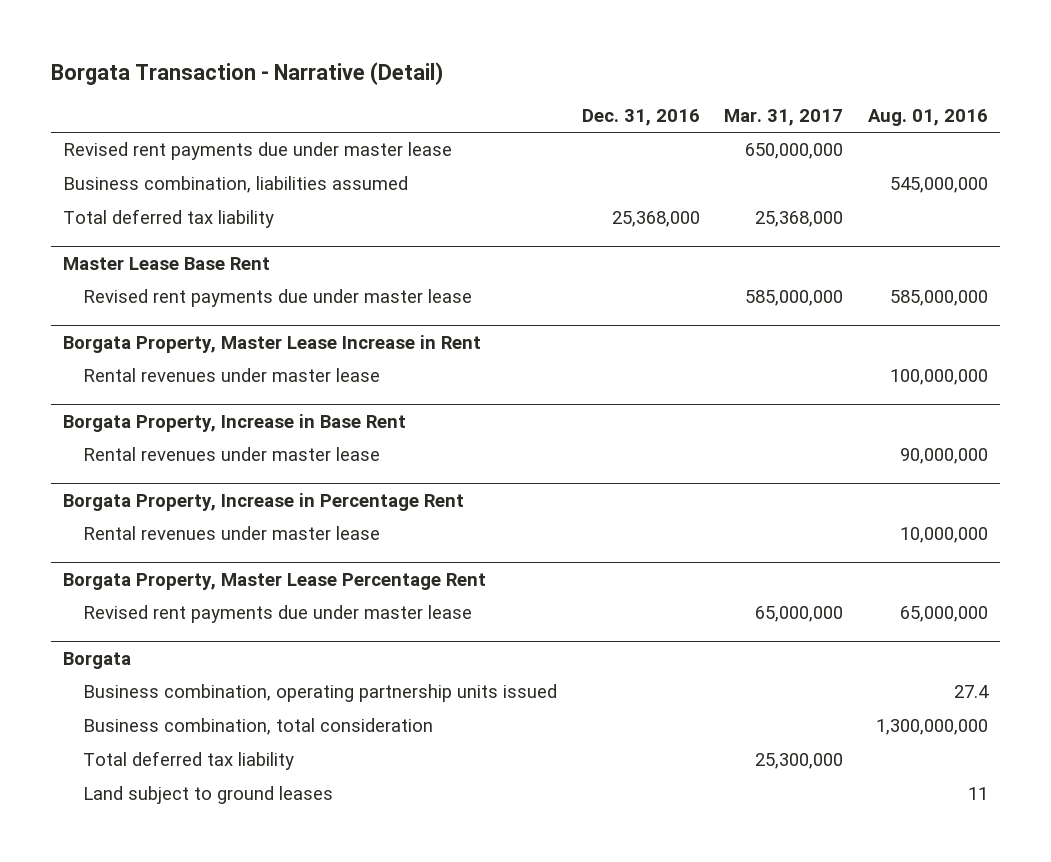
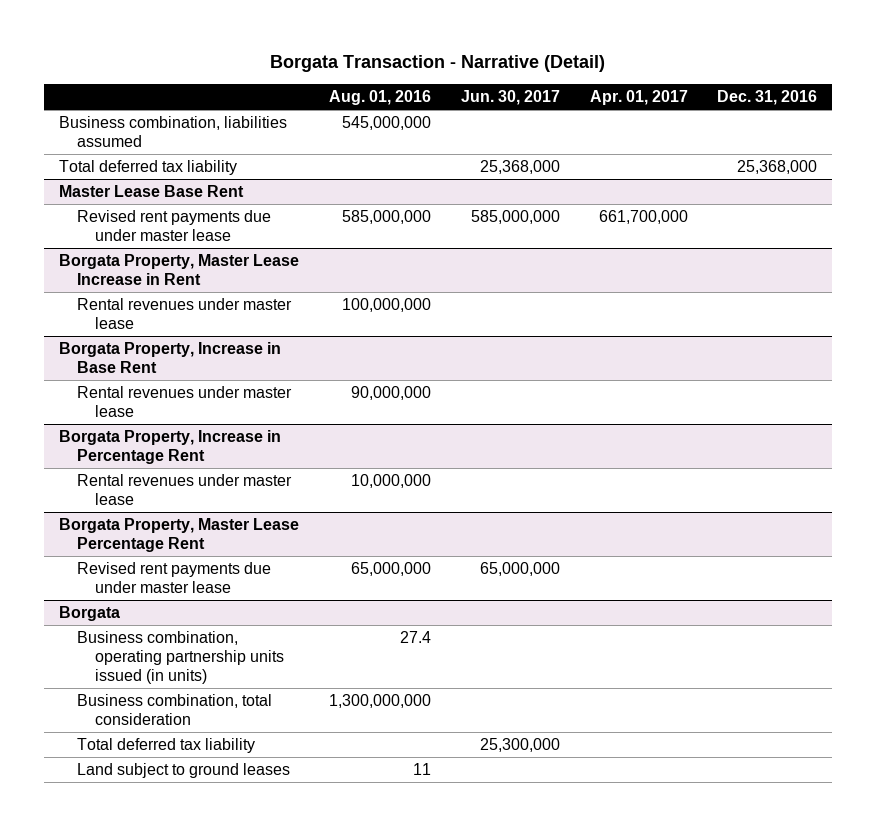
[724,108,844,126] Mar. 31, 2017 -> none
none -> [460,90,560,106] Jun. 30, 2017
none -> [589,90,688,106] Apr. 01, 2017
[63,142,453,161] Revised rent payments due under master lease -> none
[83,684,558,703] Business combination, operating partnership units issued -> [77,630,285,685] Business combination, operating partnership units issued (in units)

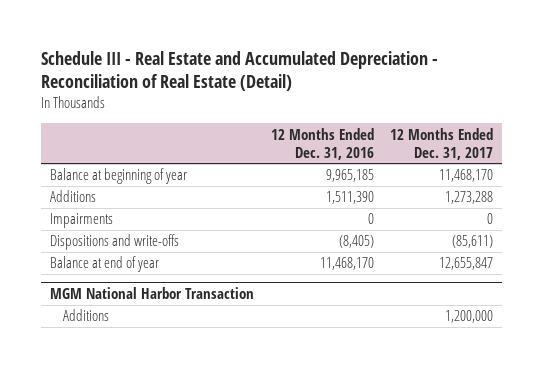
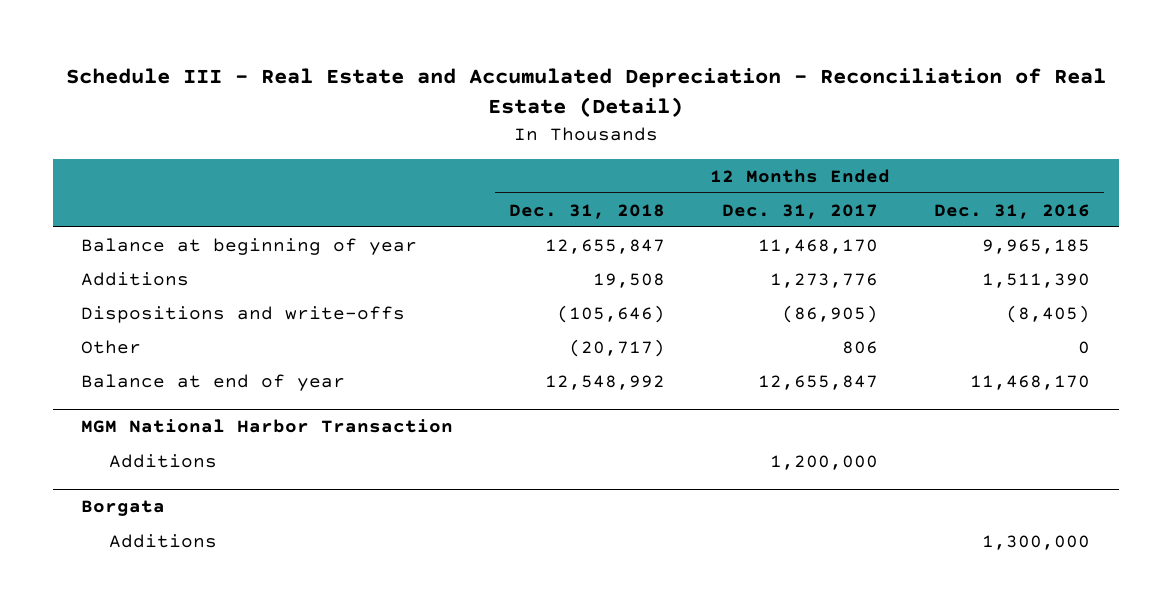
none -> [509,203,666,219] Dec. 31, 2018
[49,213,113,229] Impairments -> none
[445,191,494,205] 1,273,288 -> [769,272,878,288] 1,273,776
[452,235,494,249] (85,611) -> [781,304,878,323] (86,905)
none -> [80,339,141,354] Other
none -> [80,500,165,517] Borgata
none -> [109,533,218,548] Additions

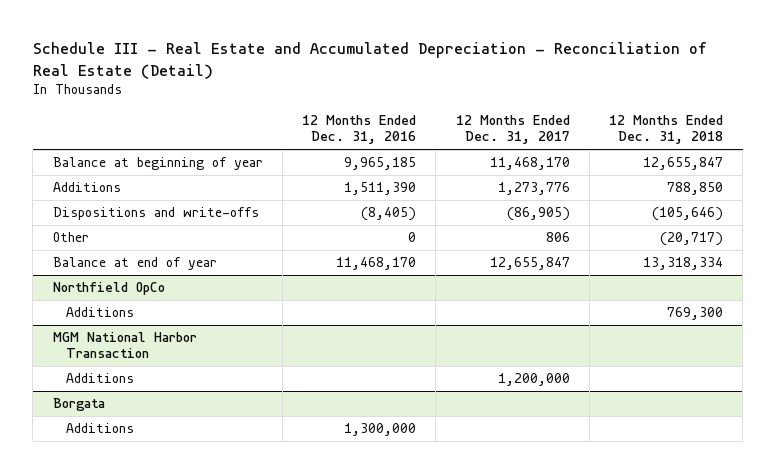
[593,272,666,288] 19,508 -> [667,182,724,196] 788,850
[545,374,666,390] 12,548,992 -> [643,257,724,271] 13,318,334
none -> [52,282,165,296] Northfield OpCo
none -> [65,307,134,318] Additions

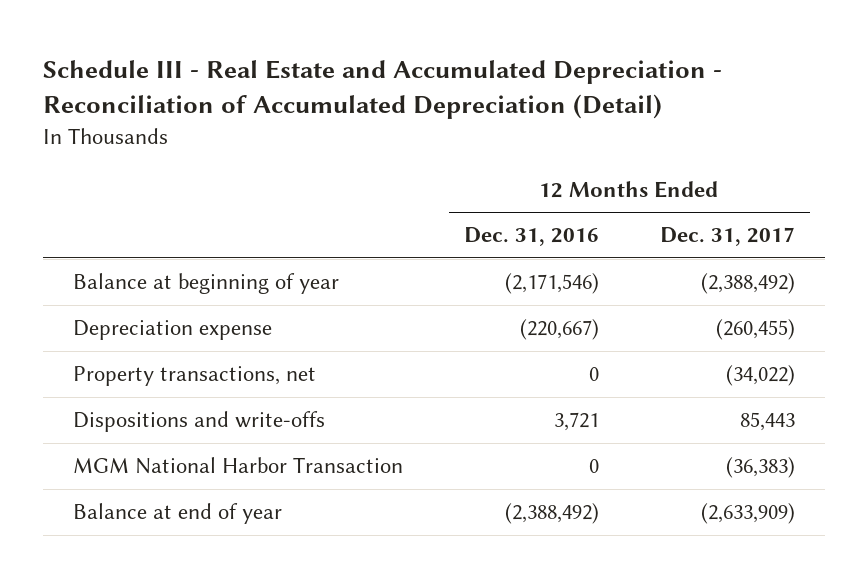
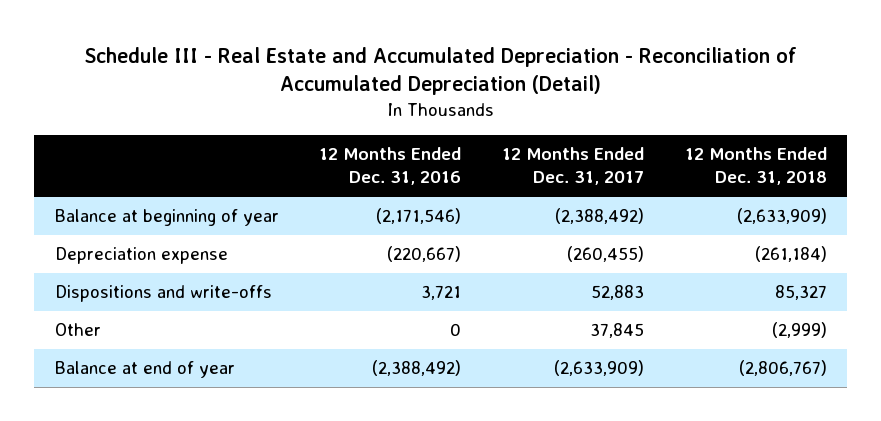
none -> [684,146,827,186] 12 Months Ended Dec. 31, 2018
[73,366,317,387] Property transactions, net -> none
[73,457,404,475] MGM National Harbor Transaction -> none
[739,412,795,432] 85,443 -> [590,285,644,301] 52,883
none -> [54,323,101,337] Other

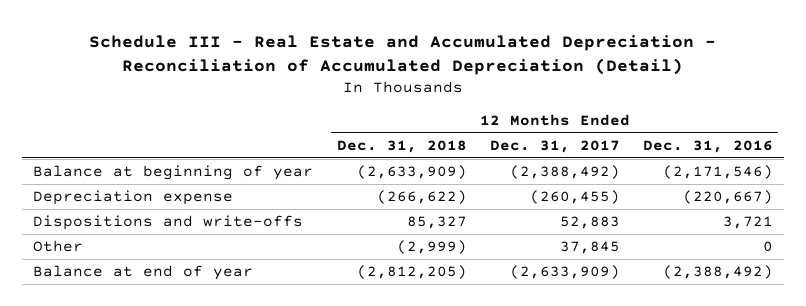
[754,246,827,263] (261,184) -> [376,190,467,205] (266,622)
[738,360,827,377] (2,806,767) -> [356,265,467,280] (2,812,205)

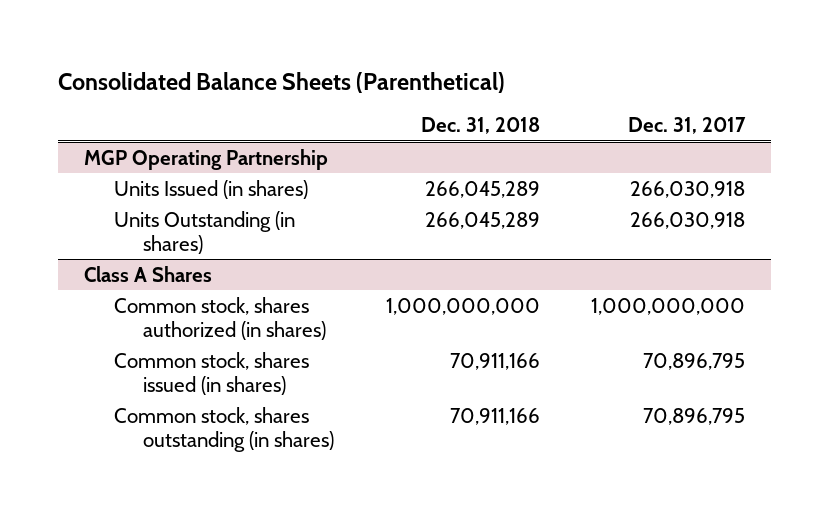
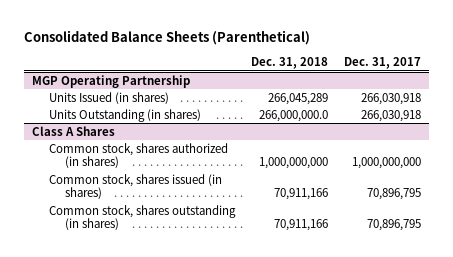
[424,211,540,229] 266,045,289 -> [258,109,328,122] 266,000,000.0

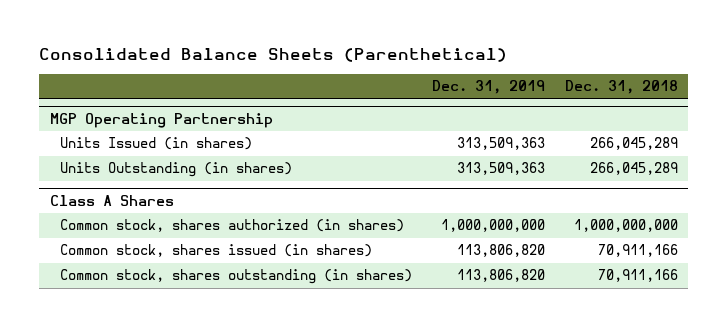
[343,57,421,70] Dec. 31, 2017 -> none
none -> [431,80,545,95] Dec. 31, 2019
[258,109,328,122] 266,000,000.0 -> [590,162,679,176] 266,045,289

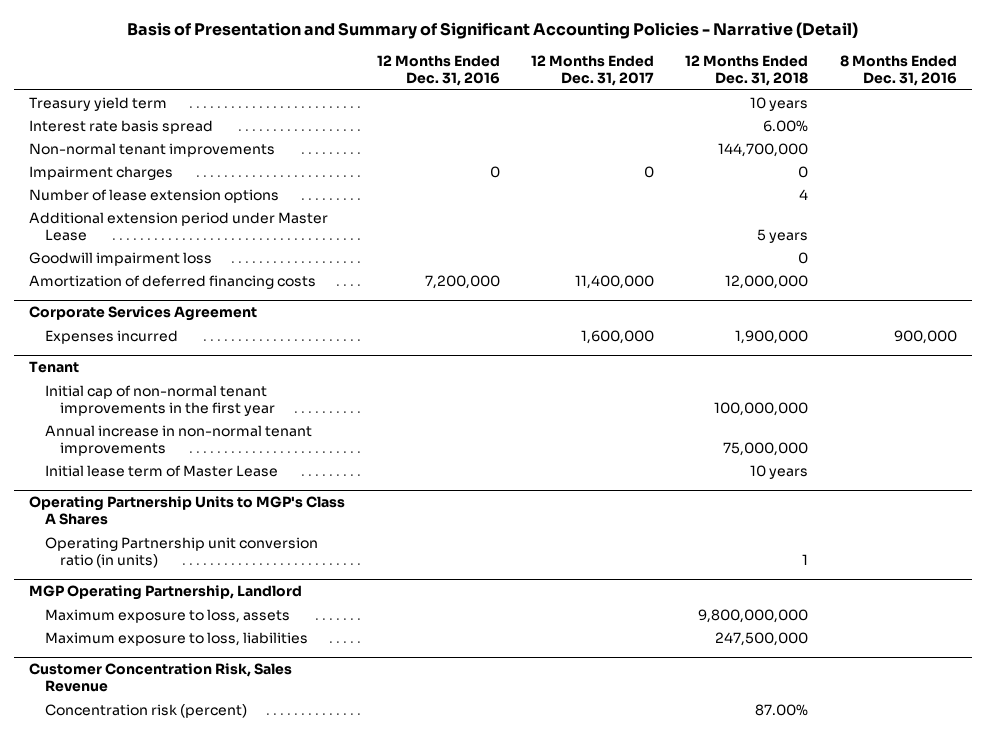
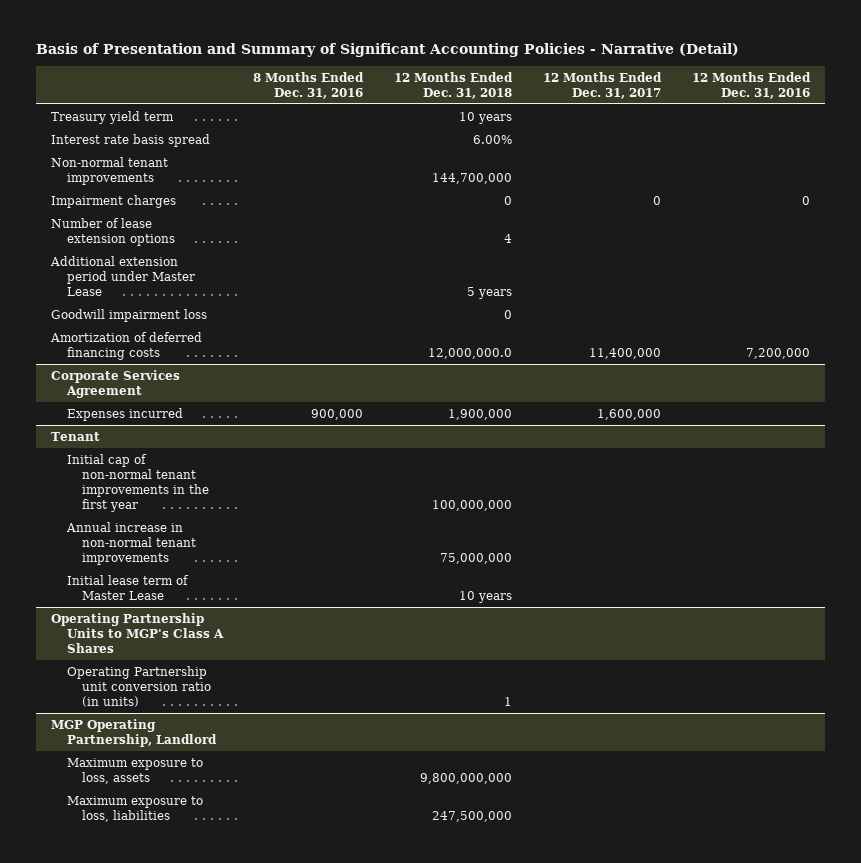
[725,274,809,289] 12,000,000 -> [428,347,513,359] 12,000,000.0
[29,663,293,693] Customer Concentration Risk, Sales Revenue -> none
[44,703,247,718] Concentration risk (percent) -> none

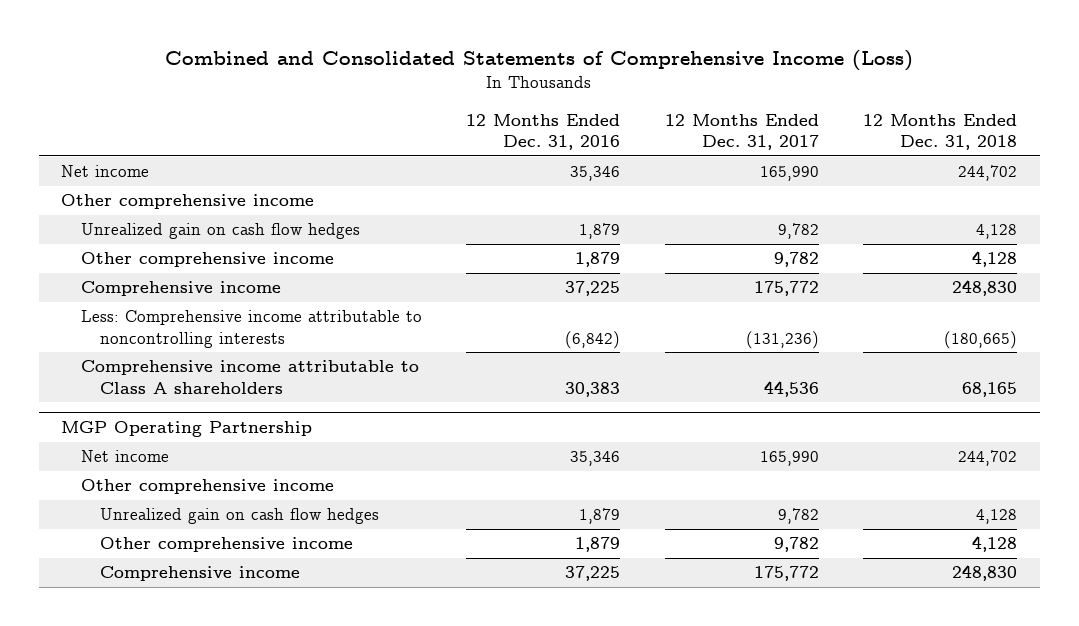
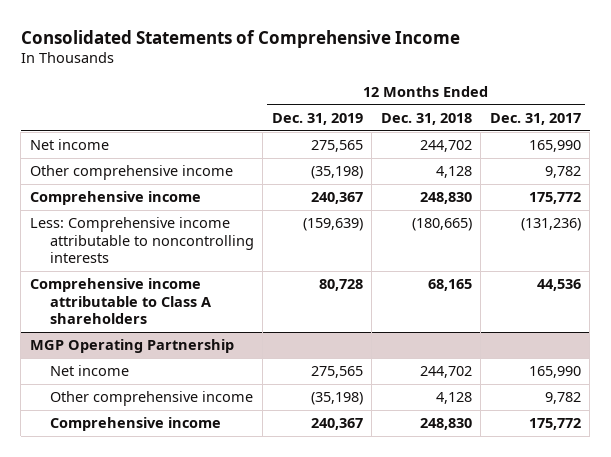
[165,50,914,72] Combined and Consolidated Statements of Comprehensive Income (Loss) -> [20,29,460,48] Consolidated Statements of Comprehensive Income
[466,113,621,151] 12 Months Ended Dec. 31, 2016 -> none
none -> [271,112,363,125] Dec. 31, 2019
[61,194,315,210] Other comprehensive income -> none
[80,223,360,240] Unrealized gain on cash flow hedges -> none
[80,479,334,495] Other comprehensive income -> none
[100,508,380,525] Unrealized gain on cash flow hedges -> none

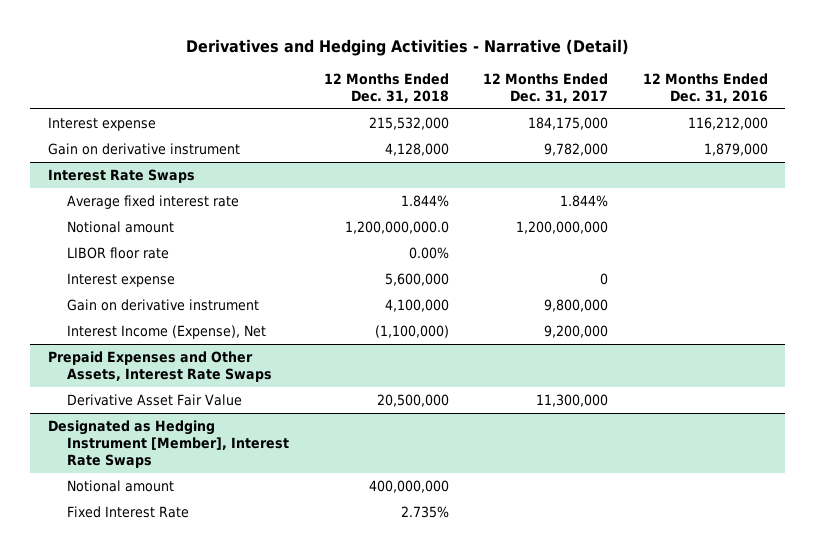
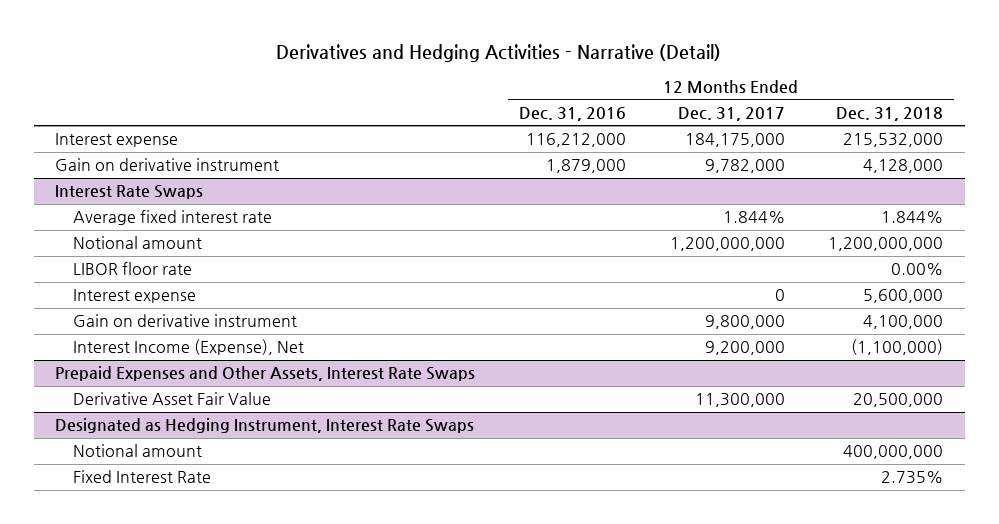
[344,221,449,235] 1,200,000,000.0 -> [828,237,944,252] 1,200,000,000
[47,420,290,469] Designated as Hedging Instrument [Member], Interest Rate Swaps -> [55,418,475,434] Designated as Hedging Instrument, Interest Rate Swaps

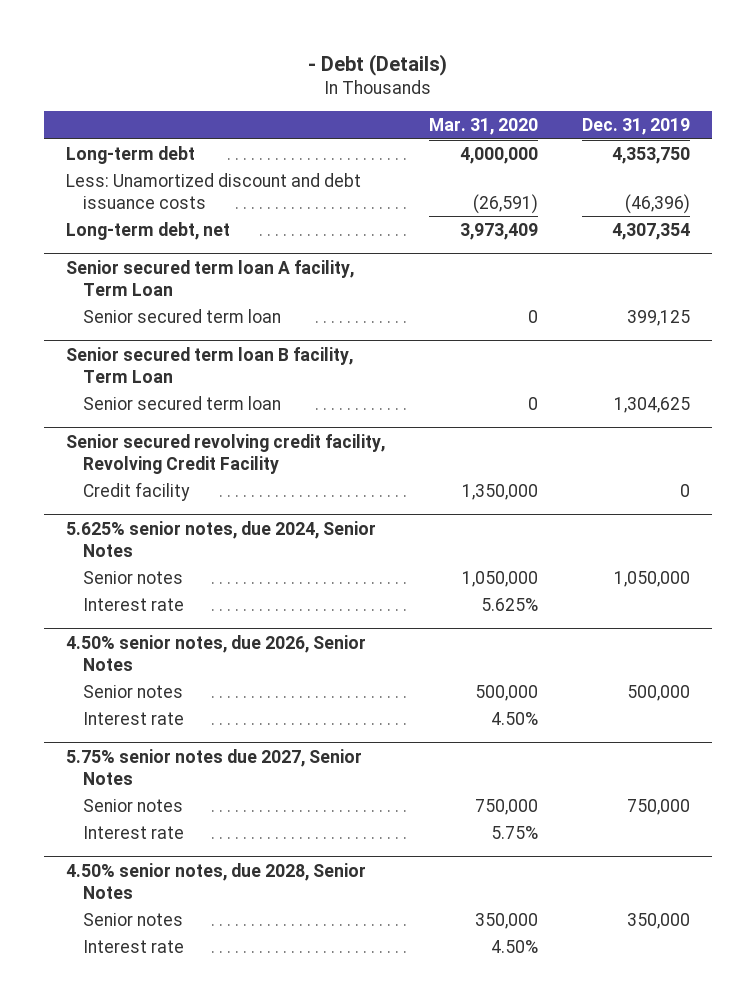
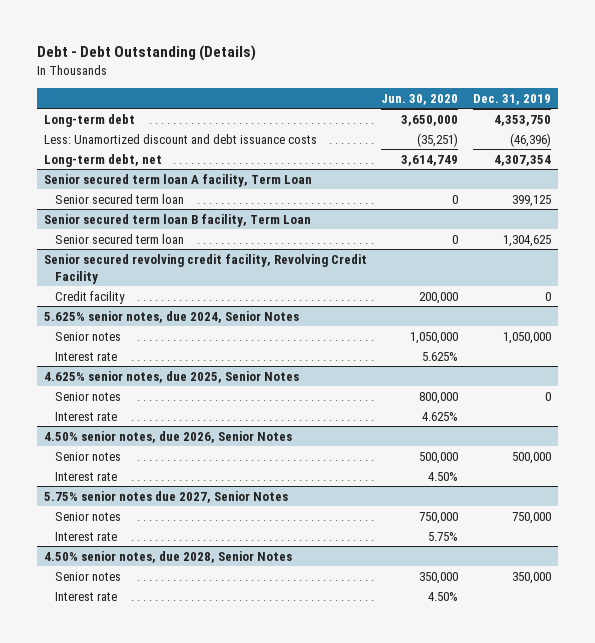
[307,53,447,76] - Debt (Details) -> [36,45,256,62] Debt - Debt Outstanding (Details)
[428,118,538,136] Mar. 31, 2020 -> none
none -> [381,93,459,105] Jun. 30, 2020
none -> [44,370,300,383] 4.625% senior notes, due 2025, Senior Notes
none -> [55,391,122,401] Senior notes
none -> [55,411,118,421] Interest rate

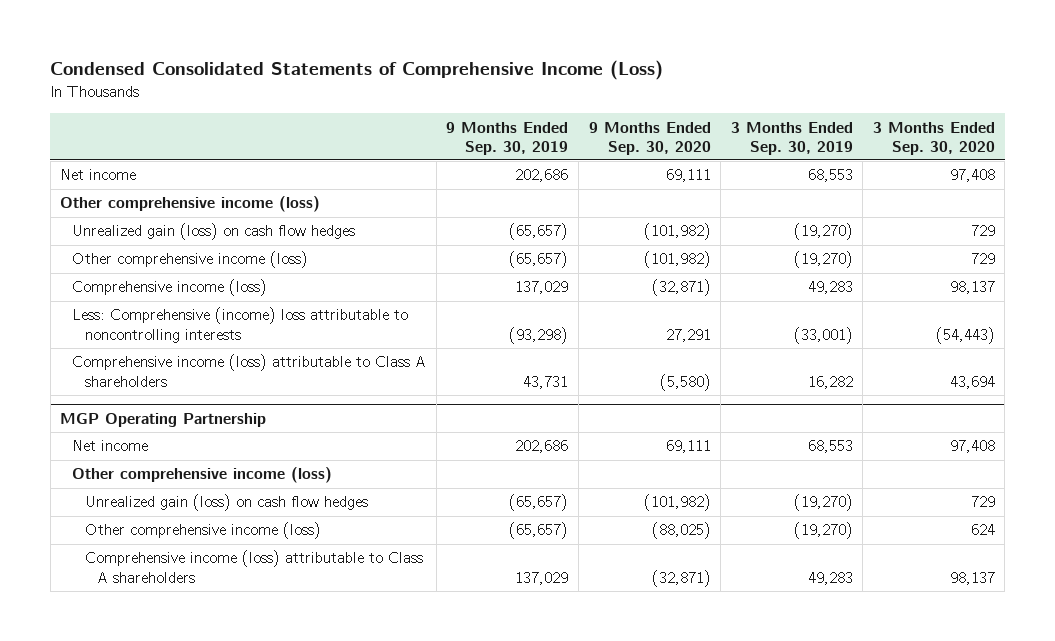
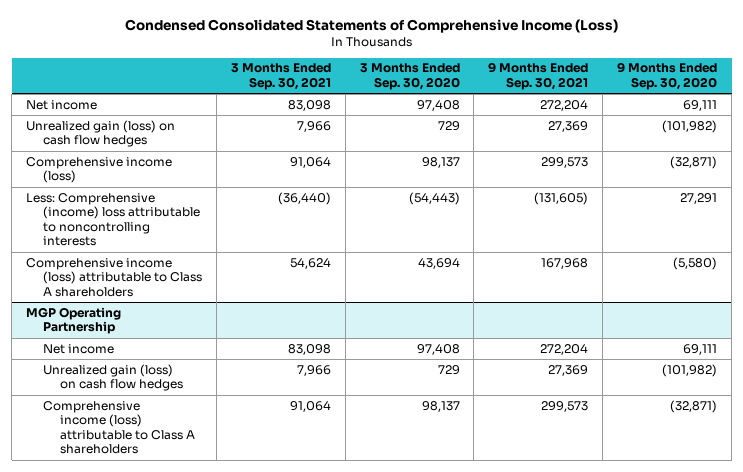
[446,121,569,155] 9 Months Ended Sep. 30, 2019 -> none
[730,121,853,155] 3 Months Ended Sep. 30, 2019 -> none
none -> [230,63,331,90] 3 Months Ended Sep. 30, 2021
none -> [488,62,589,90] 9 Months Ended Sep. 30, 2021
[60,196,321,213] Other comprehensive income (loss) -> none
[72,251,309,269] Other comprehensive income (loss) -> none
[72,467,333,484] Other comprehensive income (loss) -> none
[84,522,321,540] Other comprehensive income (loss) -> none

